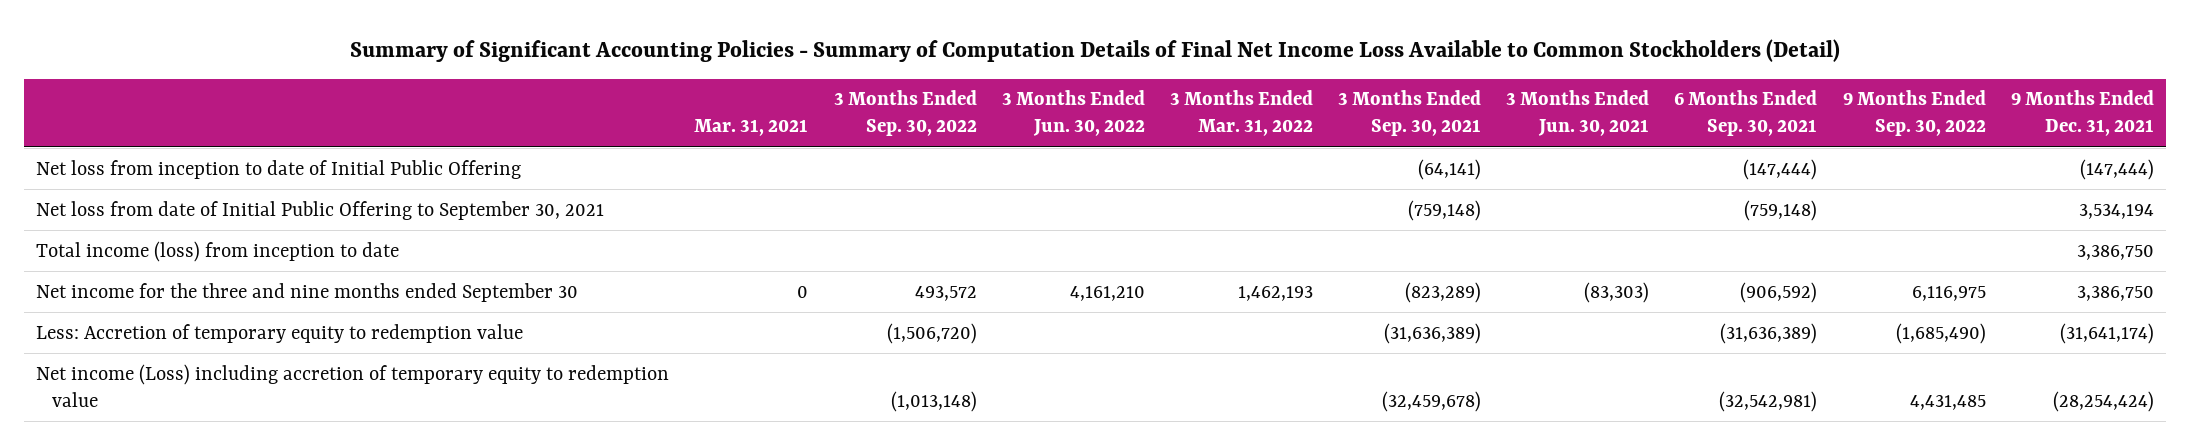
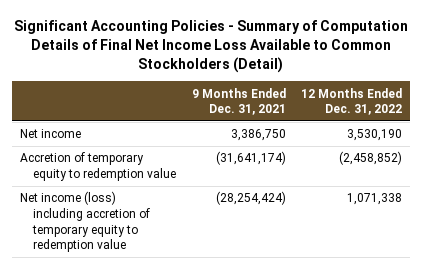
[350,39,1841,63] Summary of Significant Accounting Policies - Summary of Computation Details of Final Net Income Loss Available to Common Stockholders (Detail) -> [14,20,409,74] Significant Accounting Policies - Summary of Computation Details of Final Net Income Loss Available to Common Stockholders (Detail)
[694,119,809,137] Mar. 31, 2021 -> none
[833,90,977,137] 3 Months Ended Sep. 30, 2022 -> none
[1001,90,1145,137] 3 Months Ended Jun. 30, 2022 -> none
[1169,90,1313,137] 3 Months Ended Mar. 31, 2022 -> none
[1338,90,1482,137] 3 Months Ended Sep. 30, 2021 -> none
[1506,90,1650,137] 3 Months Ended Jun. 30, 2021 -> none
[1674,90,1818,137] 6 Months Ended Sep. 30, 2021 -> none
[1842,90,1986,137] 9 Months Ended Sep. 30, 2022 -> none
none -> [301,87,403,116] 12 Months Ended Dec. 31, 2022
[36,159,522,179] Net loss from inception to date of Initial Public Offering -> none
[36,200,605,220] Net loss from date of Initial Public Offering to September 30, 2021 -> none
[36,240,400,262] Total income (loss) from inception to date -> none
[36,282,579,302] Net income for the three and nine months ended September 30 -> [20,129,82,139] Net income
[36,323,524,343] Less: Accretion of temporary equity to redemption value -> [20,152,177,181] Accretion of temporary equity to redemption value
[36,363,670,407] Net income (Loss) including accretion of temporary equity to redemption value -> [20,191,151,253] Net income (loss) including accretion of temporary equity to redemption value

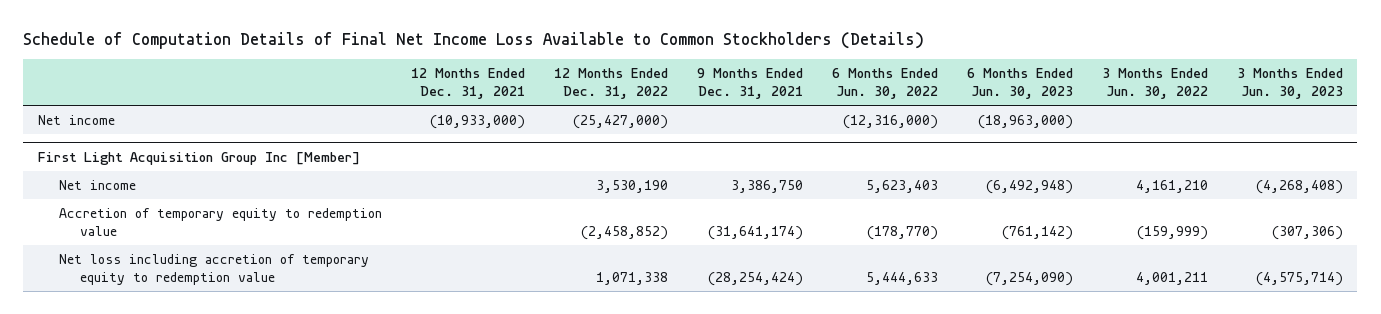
[14,20,409,74] Significant Accounting Policies - Summary of Computation Details of Final Net Income Loss Available to Common Stockholders (Detail) -> [23,32,925,50] Schedule of Computation Details of Final Net Income Loss Available to Common Stockholders (Details)
none -> [410,68,525,100] 12 Months Ended Dec. 31, 2021
none -> [831,68,938,100] 6 Months Ended Jun. 30, 2022
none -> [966,68,1073,100] 6 Months Ended Jun. 30, 2023
none -> [1101,68,1208,100] 3 Months Ended Jun. 30, 2022
none -> [1236,68,1343,100] 3 Months Ended Jun. 30, 2023
none -> [37,114,115,125] Net income
none -> [37,151,360,165] First Light Acquisition Group Inc [Member]
[20,191,151,253] Net income (loss) including accretion of temporary equity to redemption value -> [58,253,369,285] Net loss including accretion of temporary equity to redemption value

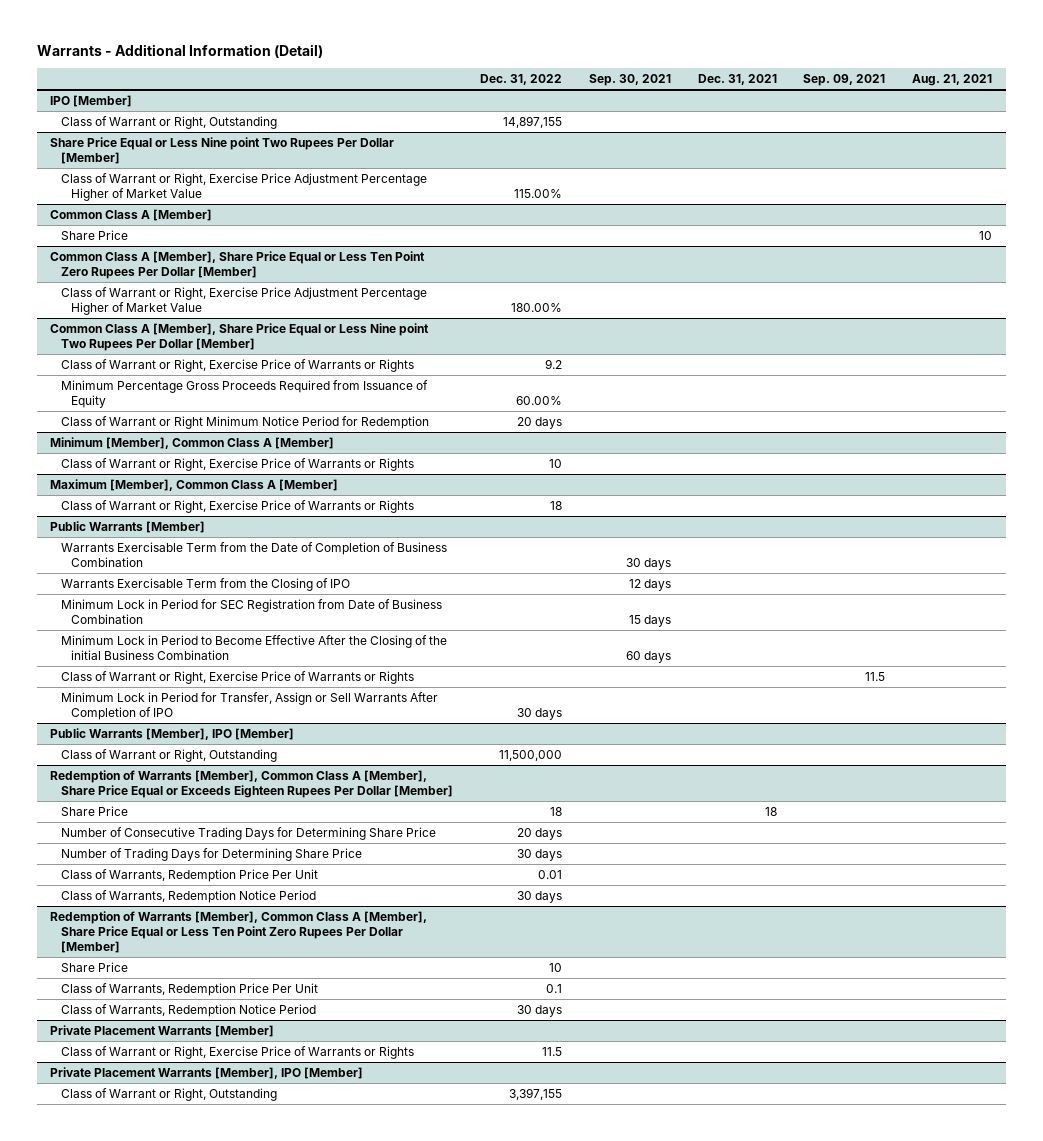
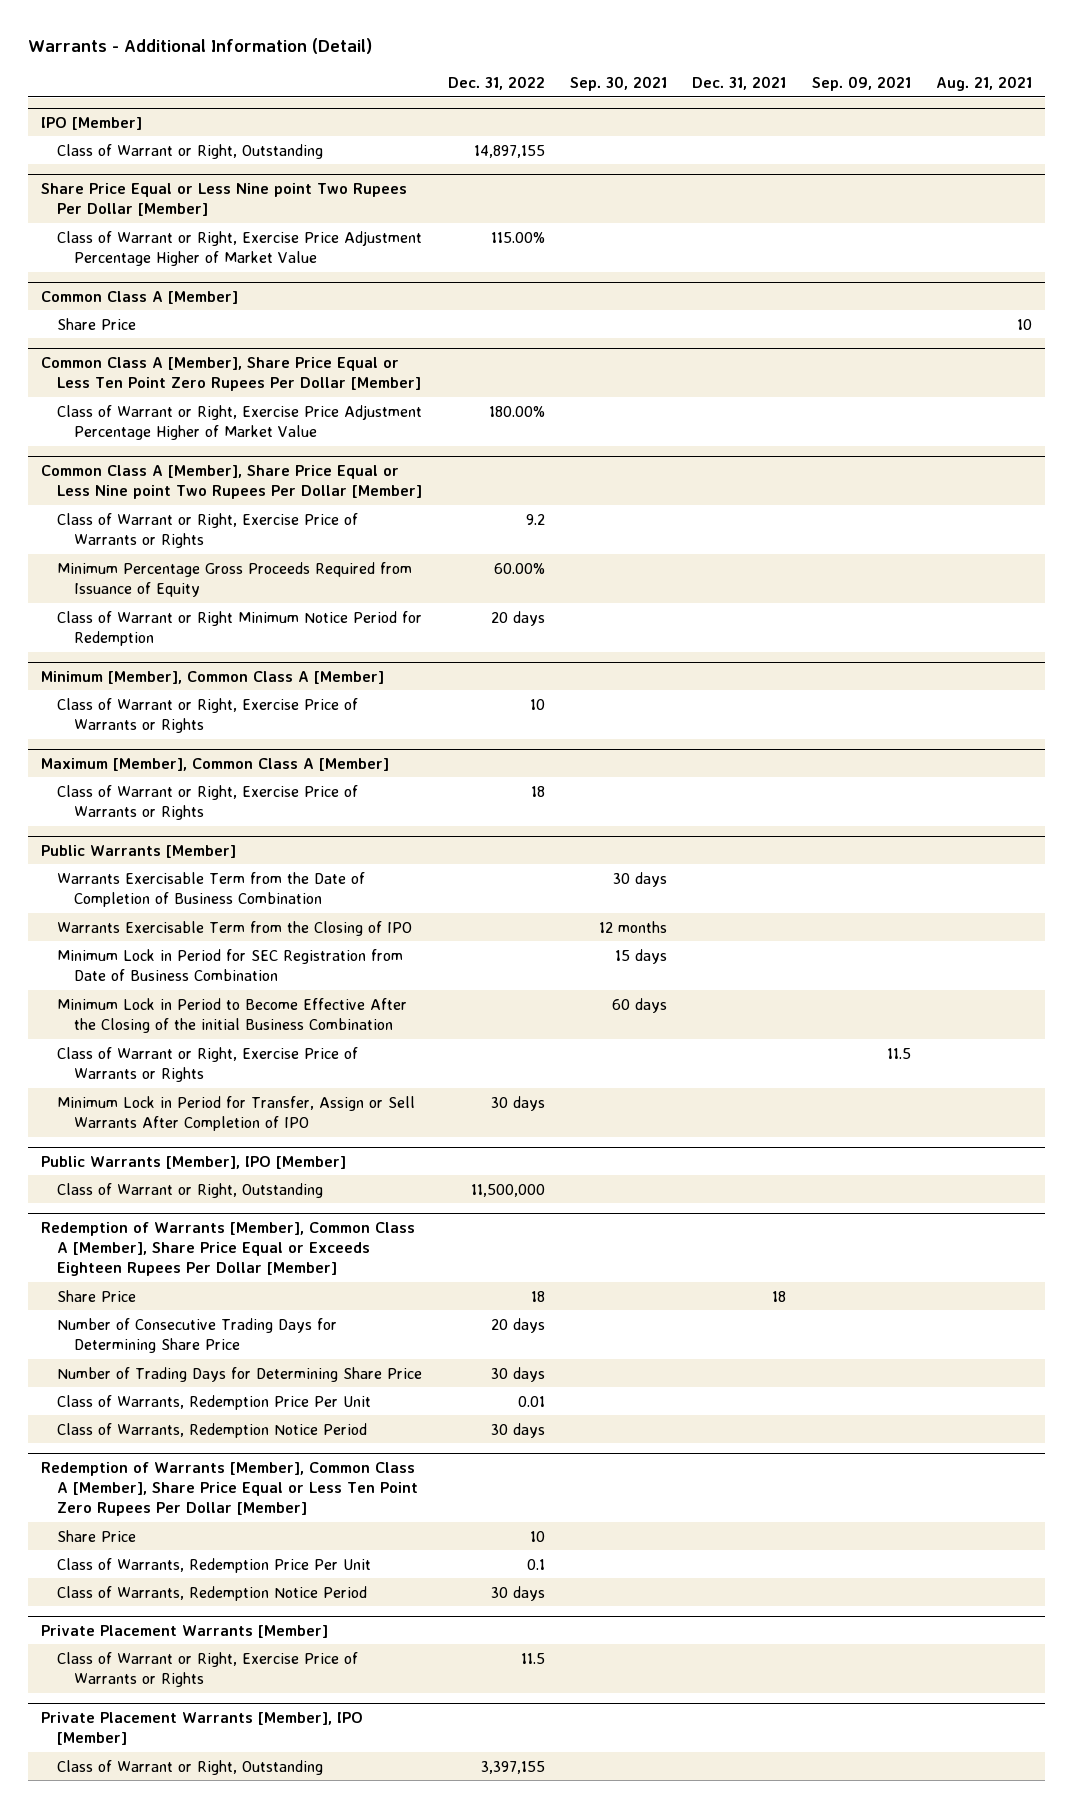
[628,579,671,592] 12 days -> [598,920,667,933] 12 months

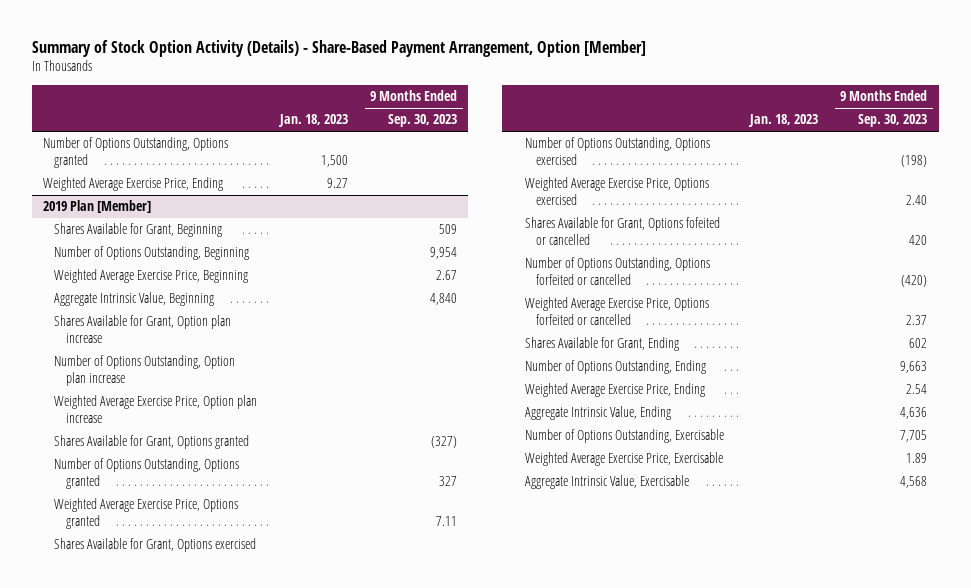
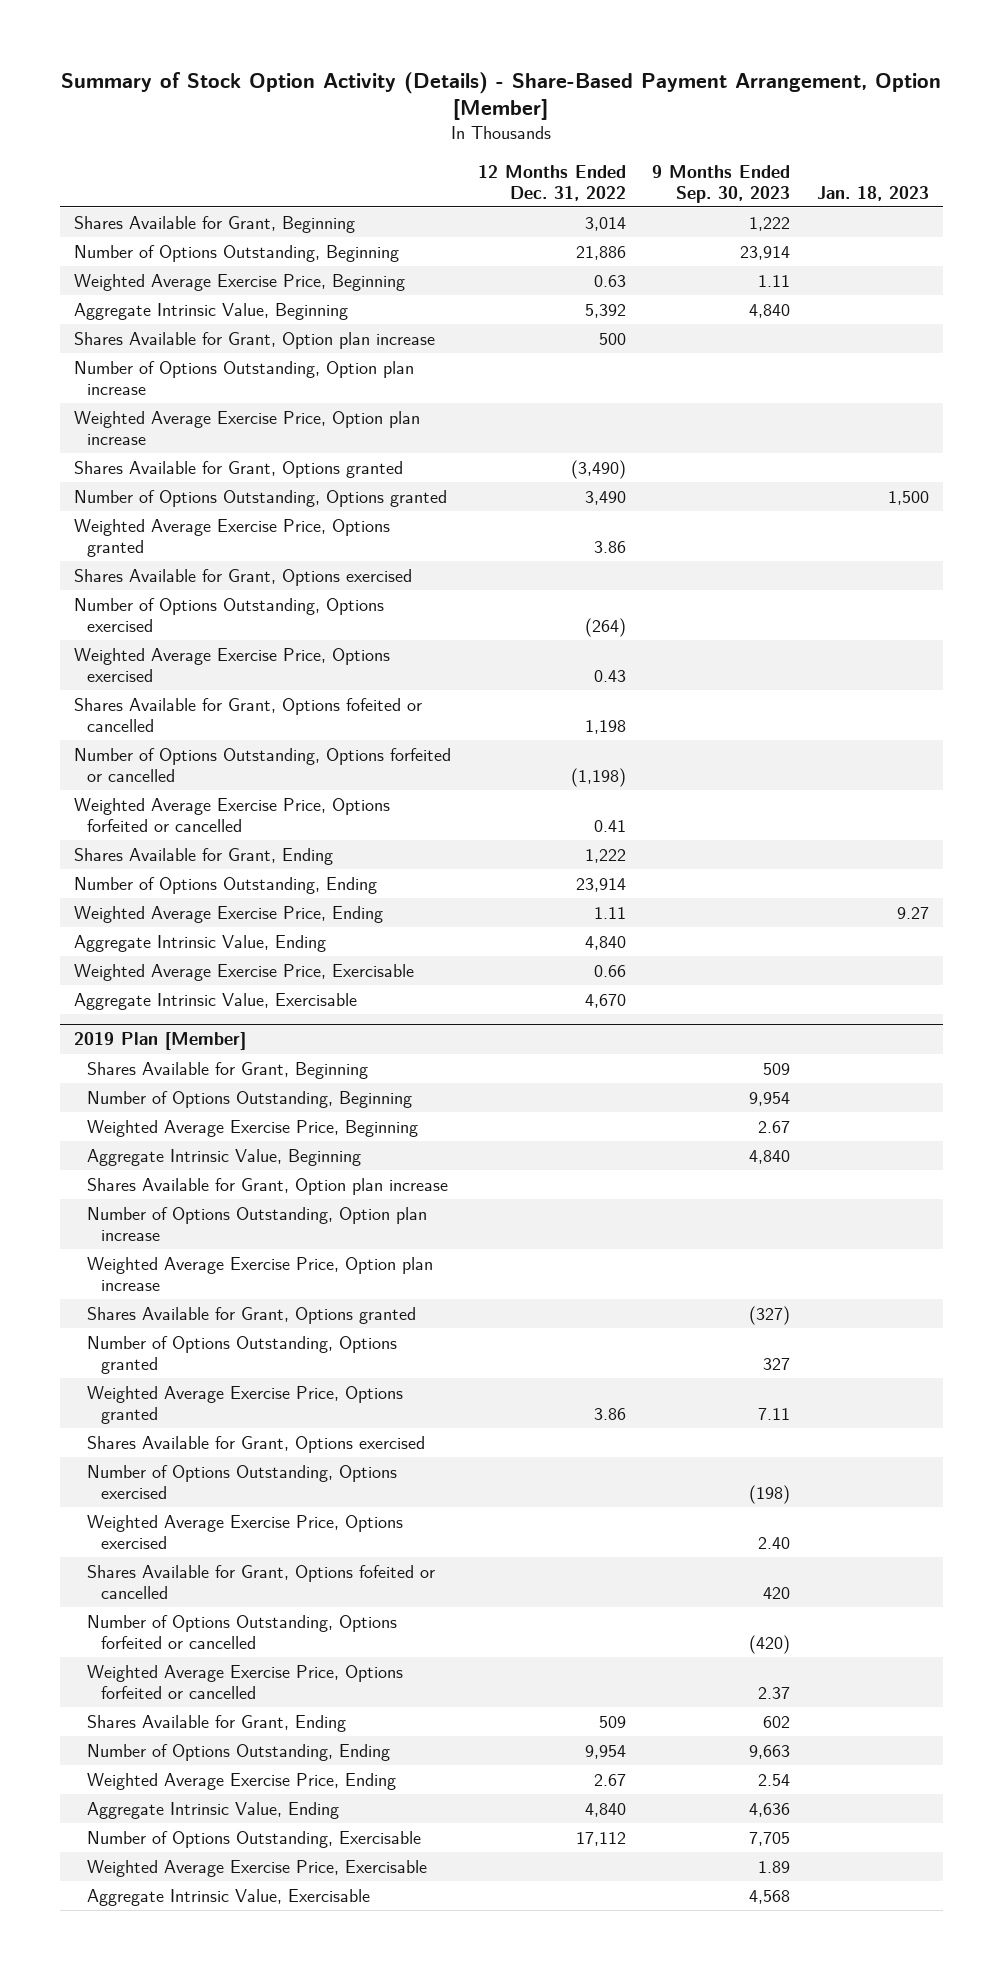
none -> [477,164,626,201] 12 Months Ended Dec. 31, 2022
none -> [73,215,355,233] Shares Available for Grant, Beginning
none -> [73,244,399,262] Number of Options Outstanding, Beginning
none -> [73,273,405,291] Weighted Average Exercise Price, Beginning
none -> [73,302,348,320] Aggregate Intrinsic Value, Beginning
none -> [73,331,435,349] Shares Available for Grant, Option plan increase
none -> [73,360,414,395] Number of Options Outstanding, Option plan increase
none -> [73,410,420,445] Weighted Average Exercise Price, Option plan increase
none -> [73,460,403,478] Shares Available for Grant, Options granted
none -> [73,518,390,557] Weighted Average Exercise Price, Options granted
none -> [73,568,412,586] Shares Available for Grant, Options exercised
none -> [73,597,384,632] Number of Options Outstanding, Options exercised
none -> [73,647,390,682] Weighted Average Exercise Price, Options exercised
none -> [73,697,422,732] Shares Available for Grant, Options fofeited or cancelled
none -> [73,747,451,782] Number of Options Outstanding, Options forfeited or cancelled
none -> [73,797,390,832] Weighted Average Exercise Price, Options forfeited or cancelled
none -> [73,847,333,865] Shares Available for Grant, Ending
none -> [73,876,377,894] Number of Options Outstanding, Ending
none -> [73,934,326,952] Aggregate Intrinsic Value, Ending
none -> [73,963,414,981] Weighted Average Exercise Price, Exercisable
none -> [73,992,357,1010] Aggregate Intrinsic Value, Exercisable

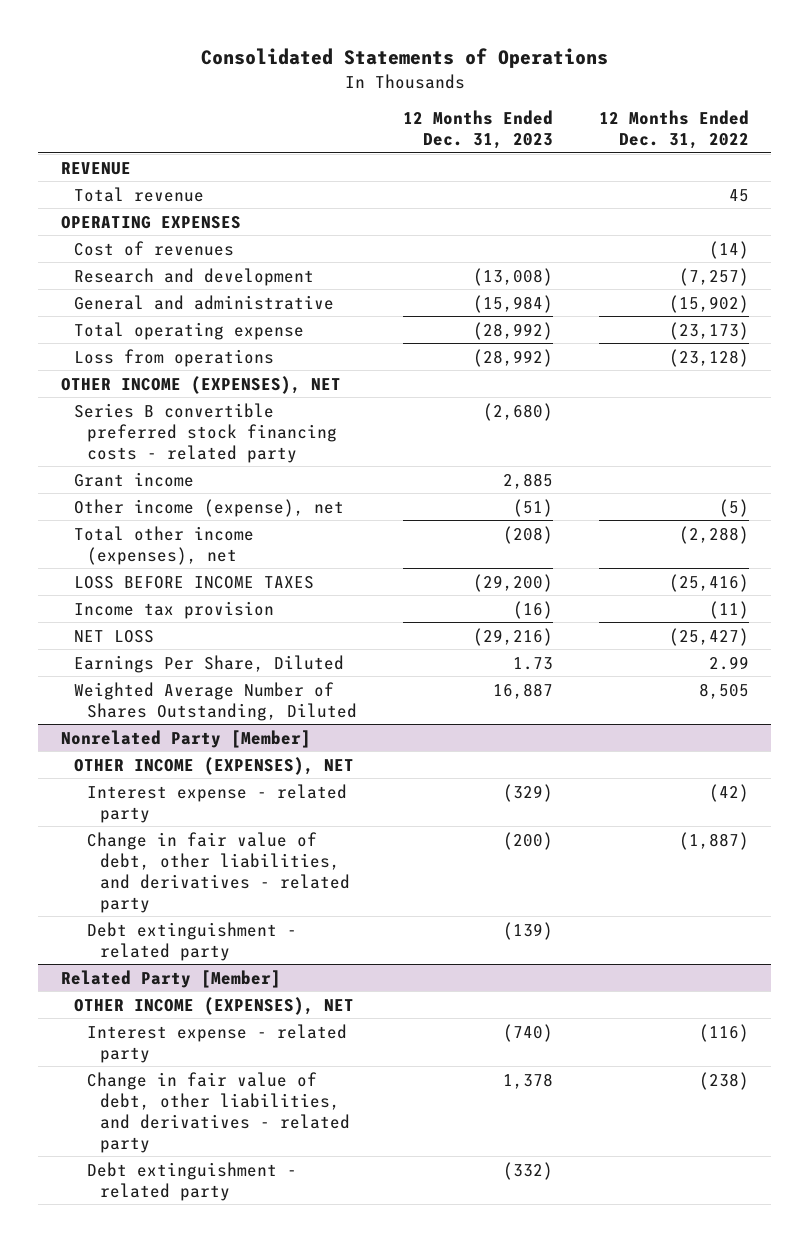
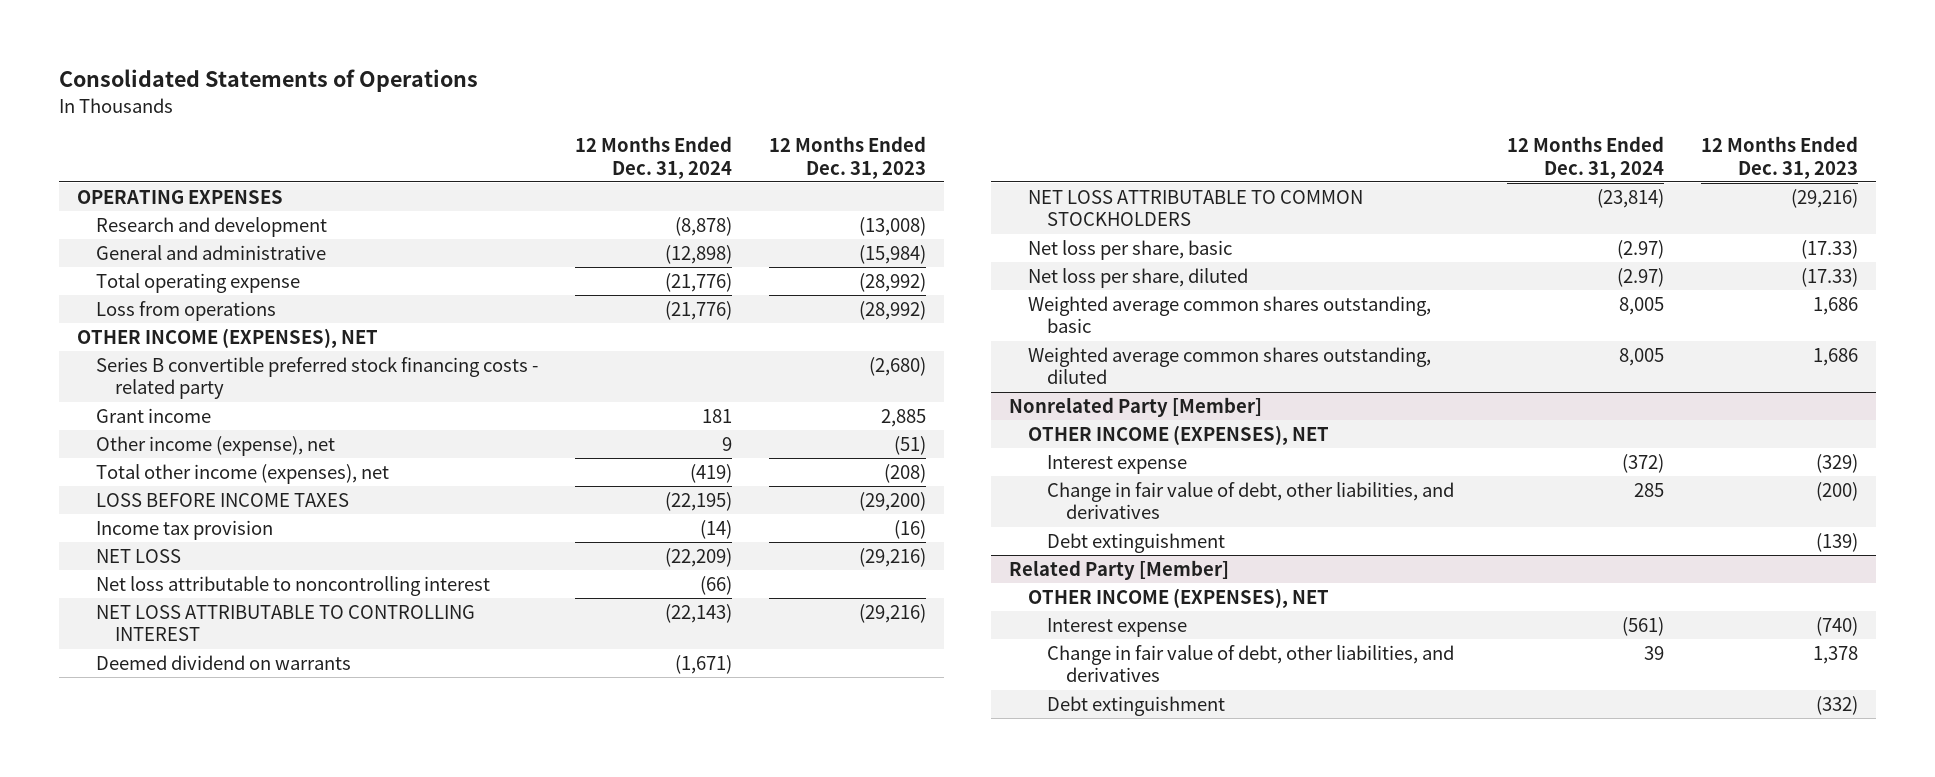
[598,110,749,150] 12 Months Ended Dec. 31, 2022 -> none
none -> [574,135,732,179] 12 Months Ended Dec. 31, 2024
[60,161,131,175] REVENUE -> none
[73,186,204,202] Total revenue -> none
[73,240,234,256] Cost of revenues -> none
none -> [96,575,491,596] Net loss attributable to noncontrolling interest
none -> [96,604,476,642] NET LOSS ATTRIBUTABLE TO CONTROLLING INTEREST
none -> [96,654,352,670] Deemed dividend on warrants
none -> [1028,189,1364,227] NET LOSS ATTRIBUTABLE TO COMMON STOCKHOLDERS
none -> [1028,239,1233,260] Net loss per share, basic
[73,654,344,673] Earnings Per Share, Diluted -> [1028,267,1249,288] Net loss per share, diluted
[512,656,553,670] 1.73 -> [1800,267,1858,287] (17.33)
none -> [1028,295,1432,334] Weighted average common shares outstanding, basic
[73,681,357,721] Weighted Average Number of Shares Outstanding, Diluted -> [1028,346,1432,385] Weighted average common shares outstanding, diluted
[492,682,553,699] 16,887 -> [1812,347,1858,366] 1,686
[86,783,347,823] Interest expense - related party -> [1047,454,1188,474] Interest expense
[86,831,350,913] Change in fair value of debt, other liabilities, and derivatives - related party -> [1047,481,1455,520] Change in fair value of debt, other liabilities, and derivatives
[86,921,297,961] Debt extinguishment - related party -> [1047,532,1226,553] Debt extinguishment
[86,1023,347,1063] Interest expense - related party -> [1047,617,1188,637] Interest expense
[86,1071,350,1153] Change in fair value of debt, other liabilities, and derivatives - related party -> [1047,644,1455,683] Change in fair value of debt, other liabilities, and derivatives
[86,1161,297,1201] Debt extinguishment - related party -> [1047,695,1226,716] Debt extinguishment

